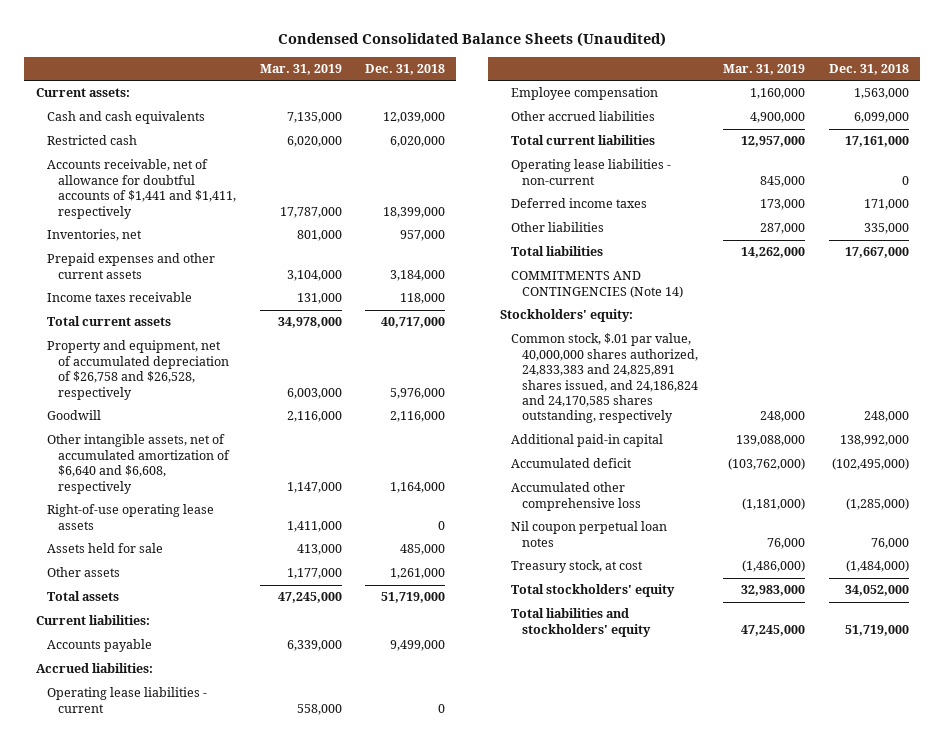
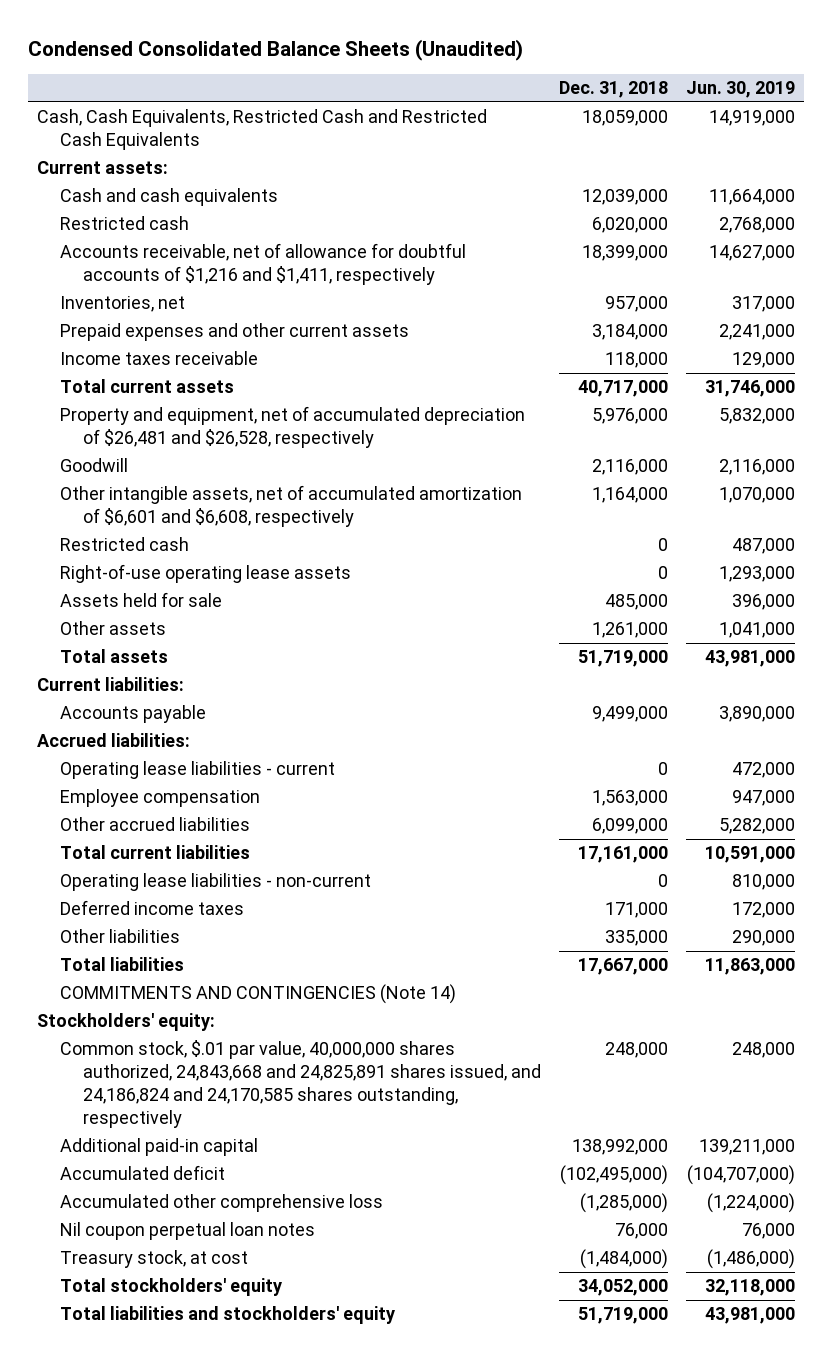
[259,64,342,76] Mar. 31, 2019 -> none
none -> [686,81,796,99] Jun. 30, 2019
none -> [37,109,488,151] Cash, Cash Equivalents, Restricted Cash and Restricted Cash Equivalents
[47,159,237,219] Accounts receivable, net of allowance for doubtful accounts of $1,441 and $1,411, respectively -> [60,243,467,286] Accounts receivable, net of allowance for doubtful accounts of $1,216 and $1,411, respectively
[47,340,230,400] Property and equipment, net of accumulated depreciation of $26,758 and $26,528, respectively -> [60,406,526,449] Property and equipment, net of accumulated depreciation of $26,481 and $26,528, respectively
[47,434,231,494] Other intangible assets, net of accumulated amortization of $6,640 and $6,608, respectively -> [60,485,523,528] Other intangible assets, net of accumulated amortization of $6,601 and $6,608, respectively
none -> [60,537,190,552] Restricted cash
[511,333,699,424] Common stock, $.01 par value, 40,000,000 shares authorized, 24,833,383 and 24,825,891 shares issued, and 24,186,824 and 24,170,585 shares outstanding, respectively -> [60,1040,541,1129] Common stock, $.01 par value, 40,000,000 shares authorized, 24,843,668 and 24,825,891 shares issued, and 24,186,824 and 24,170,585 shares outstanding, respectively

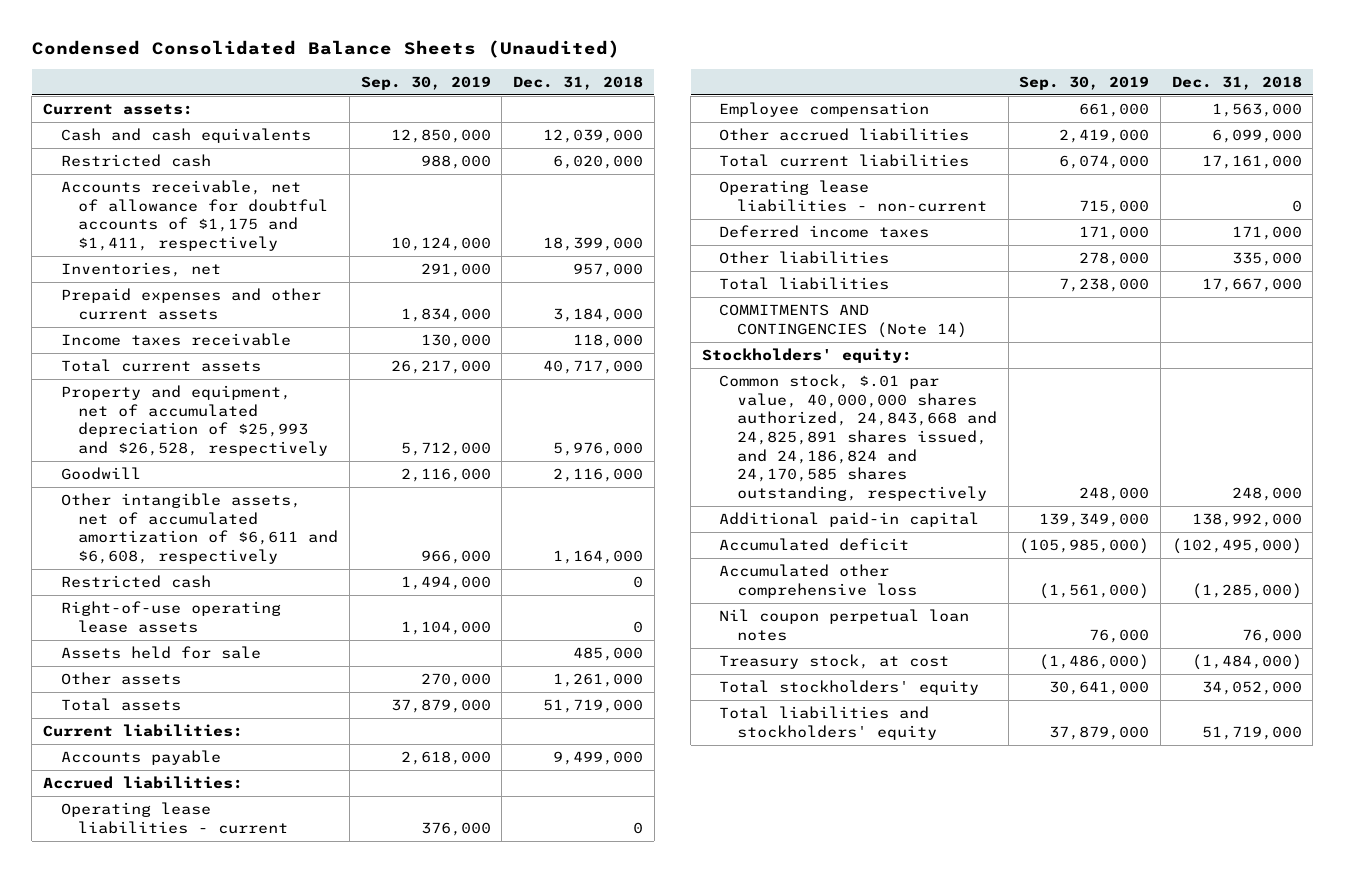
[686,81,796,99] Jun. 30, 2019 -> none
none -> [360,75,491,90] Sep. 30, 2019
[37,109,488,151] Cash, Cash Equivalents, Restricted Cash and Restricted Cash Equivalents -> none
[60,243,467,286] Accounts receivable, net of allowance for doubtful accounts of $1,216 and $1,411, respectively -> [60,180,329,251] Accounts receivable, net of allowance for doubtful accounts of $1,175 and $1,411, respectively
[60,406,526,449] Property and equipment, net of accumulated depreciation of $26,481 and $26,528, respectively -> [60,385,329,456] Property and equipment, net of accumulated depreciation of $25,993 and $26,528, respectively
[60,485,523,528] Other intangible assets, net of accumulated amortization of $6,601 and $6,608, respectively -> [60,493,339,564] Other intangible assets, net of accumulated amortization of $6,611 and $6,608, respectively

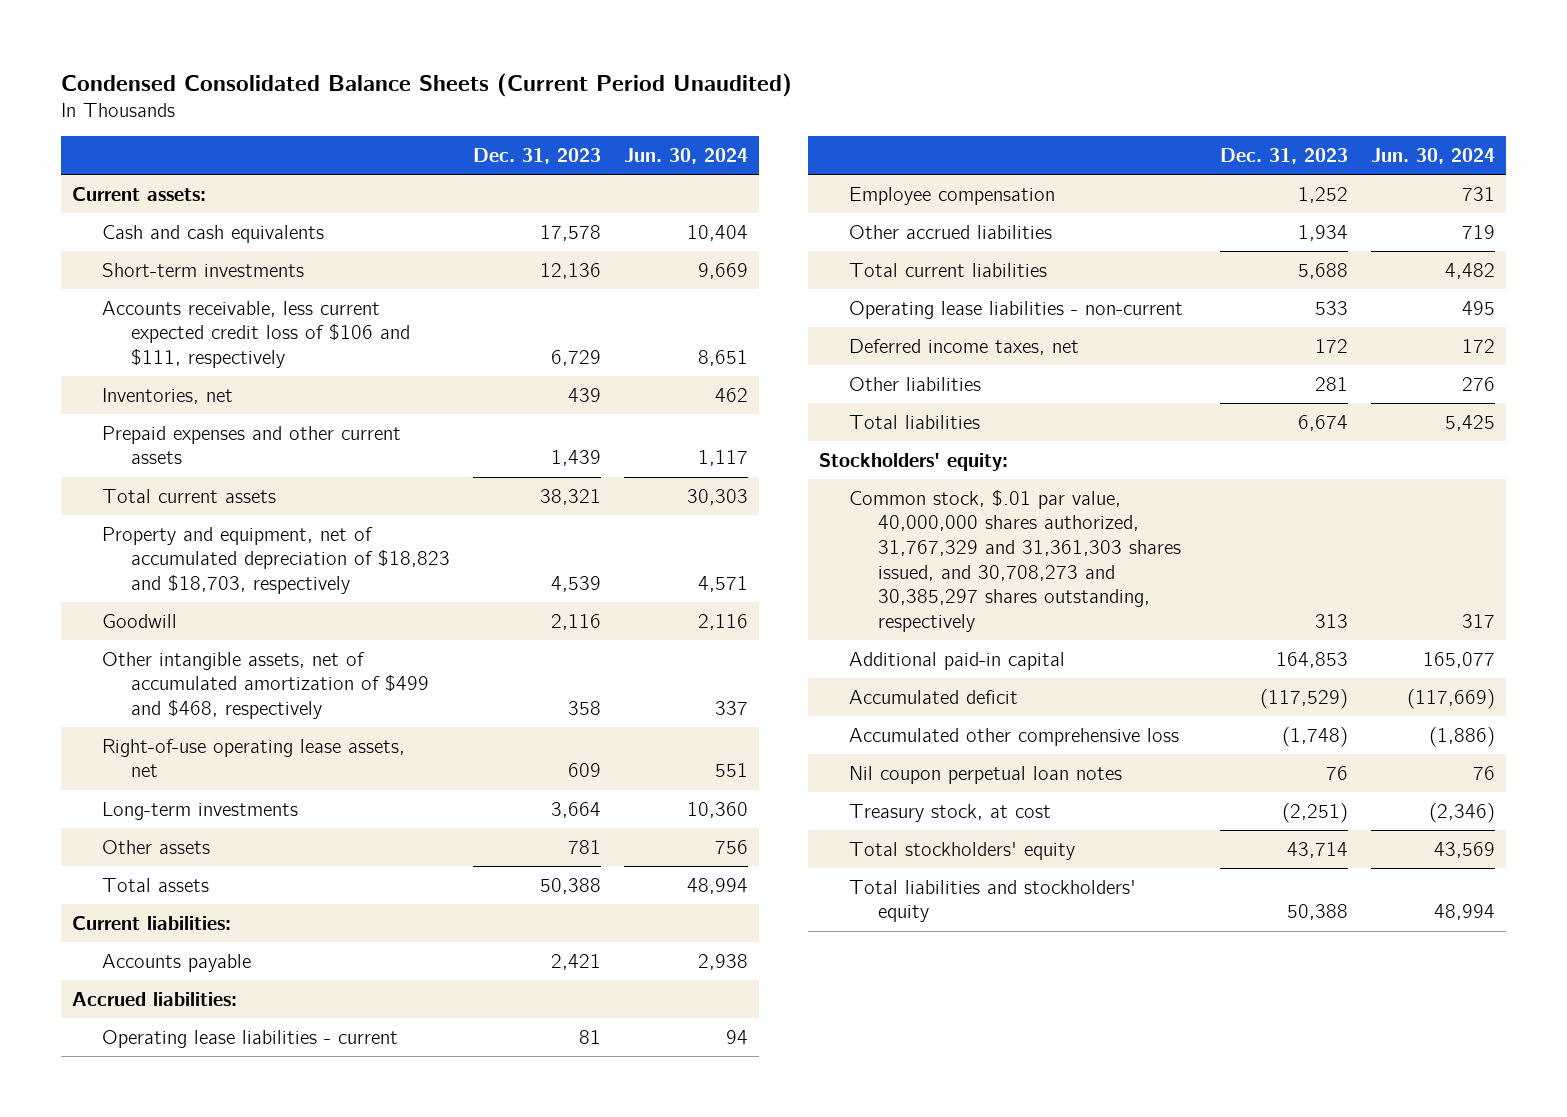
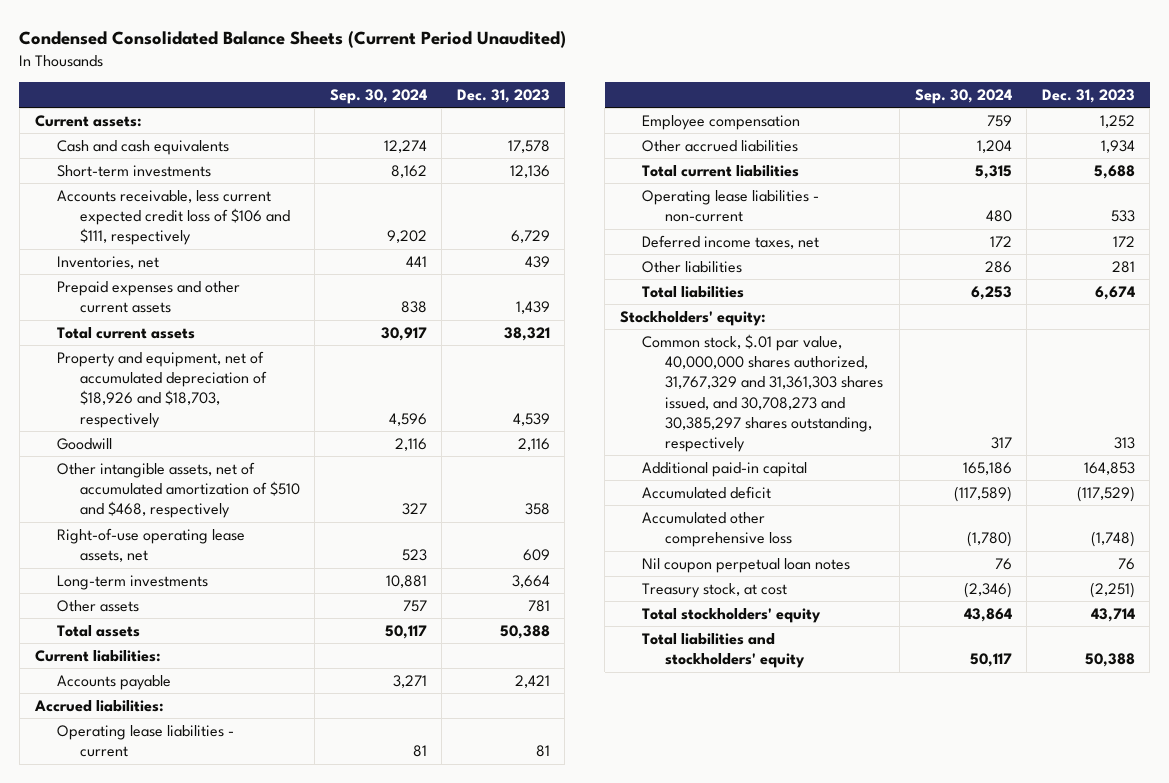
[623,147,748,164] Jun. 30, 2024 -> none
none -> [329,88,427,104] Sep. 30, 2024
[101,526,451,595] Property and equipment, net of accumulated depreciation of $18,823 and $18,703, respectively -> [57,350,267,428] Property and equipment, net of accumulated depreciation of $18,926 and $18,703, respectively
[101,651,430,720] Other intangible assets, net of accumulated amortization of $499 and $468, respectively -> [57,461,300,519] Other intangible assets, net of accumulated amortization of $510 and $468, respectively

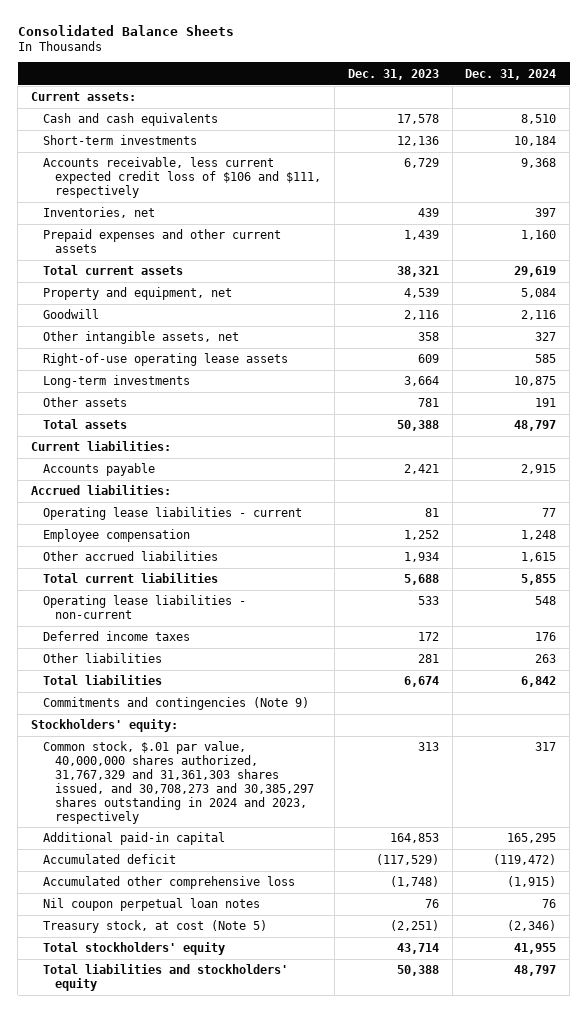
[19,31,567,49] Condensed Consolidated Balance Sheets (Current Period Unaudited) -> [17,24,234,36] Consolidated Balance Sheets
[329,88,427,104] Sep. 30, 2024 -> none
none -> [465,68,557,80] Dec. 31, 2024
[57,350,267,428] Property and equipment, net of accumulated depreciation of $18,926 and $18,703, respectively -> [43,287,233,301] Property and equipment, net
[57,461,300,519] Other intangible assets, net of accumulated amortization of $510 and $468, respectively -> [43,331,240,345] Other intangible assets, net
[57,527,246,563] Right-of-use operating lease assets, net -> [43,353,289,367] Right-of-use operating lease assets
[642,234,820,249] Deferred income taxes, net -> [43,631,191,642] Deferred income taxes
none -> [43,697,310,711] Commitments and contingencies (Note 9)
[642,333,883,452] Common stock, $.01 par value, 40,000,000 shares authorized, 31,767,329 and 31,361,303 shares issued, and 30,708,273 and 30,385,297 shares outstanding, respectively -> [43,741,315,824] Common stock, $.01 par value, 40,000,000 shares authorized, 31,767,329 and 31,361,303 shares issued, and 30,708,273 and 30,385,297 shares outstanding in 2024 and 2023, respectively
[642,582,788,598] Treasury stock, at cost -> [43,920,268,934] Treasury stock, at cost (Note 5)

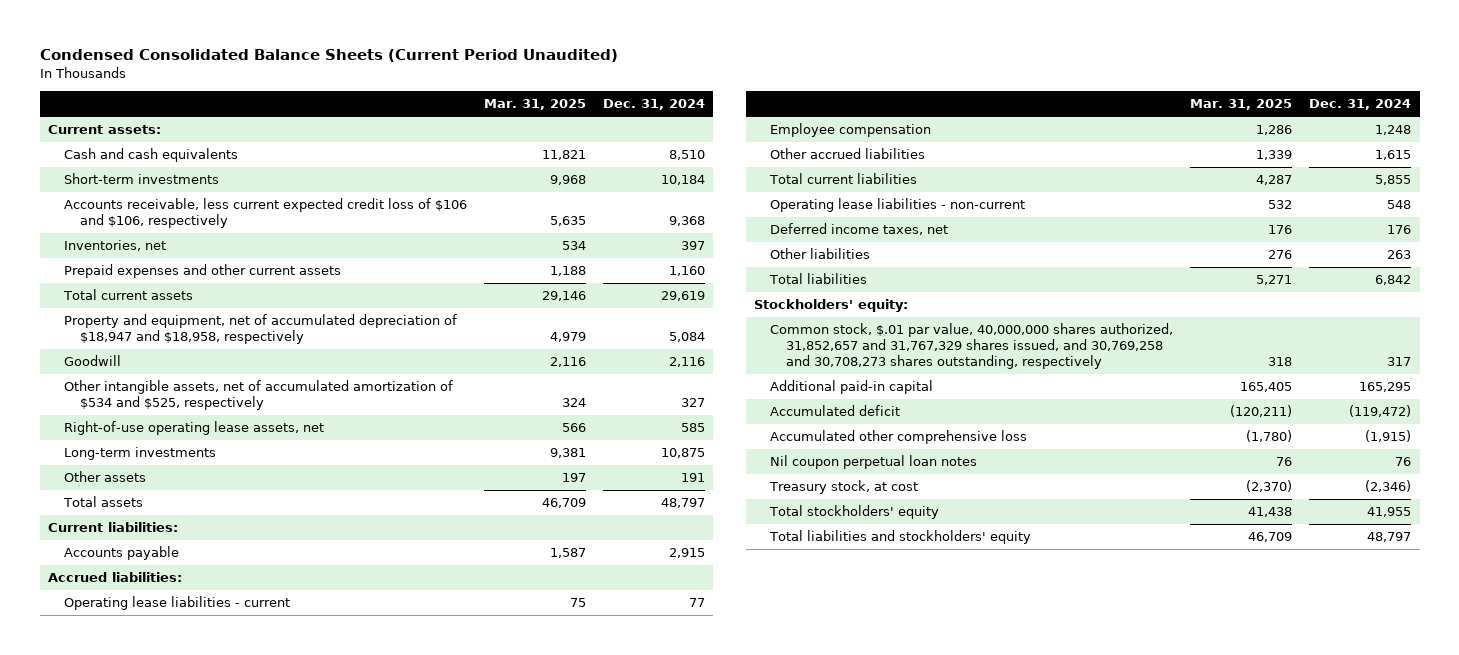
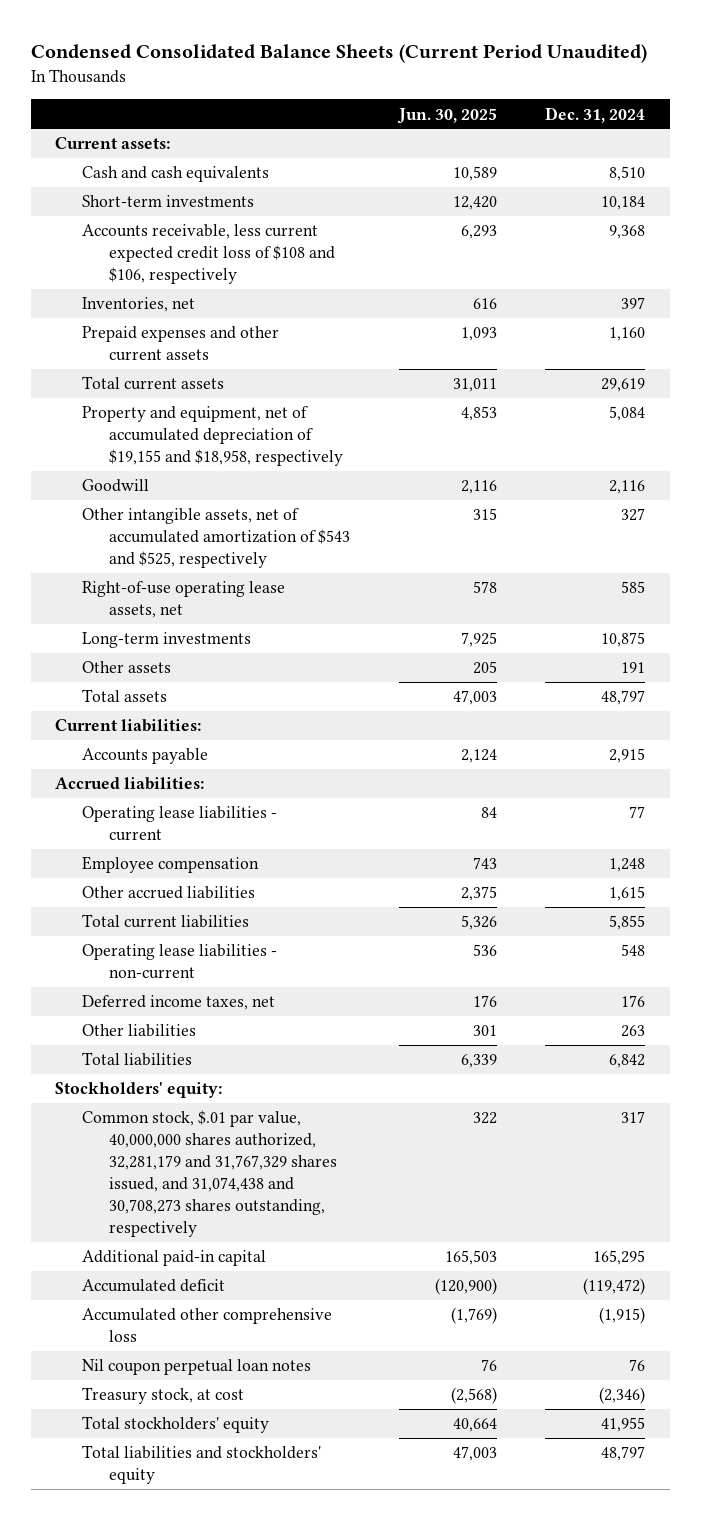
[484,99,587,111] Mar. 31, 2025 -> none
none -> [396,107,497,124] Jun. 30, 2025
[64,198,468,229] Accounts receivable, less current expected credit loss of $106 and $106, respectively -> [82,224,335,285] Accounts receivable, less current expected credit loss of $108 and $106, respectively
[64,314,458,345] Property and equipment, net of accumulated depreciation of $18,947 and $18,958, respectively -> [82,406,343,467] Property and equipment, net of accumulated depreciation of $19,155 and $18,958, respectively
[64,380,454,411] Other intangible assets, net of accumulated amortization of $534 and $525, respectively -> [82,508,350,569] Other intangible assets, net of accumulated amortization of $543 and $525, respectively
[770,323,1174,369] Common stock, $.01 par value, 40,000,000 shares authorized, 31,852,657 and 31,767,329 shares issued, and 30,769,258 and 30,708,273 shares outstanding, respectively -> [82,1110,337,1238] Common stock, $.01 par value, 40,000,000 shares authorized, 32,281,179 and 31,767,329 shares issued, and 31,074,438 and 30,708,273 shares outstanding, respectively

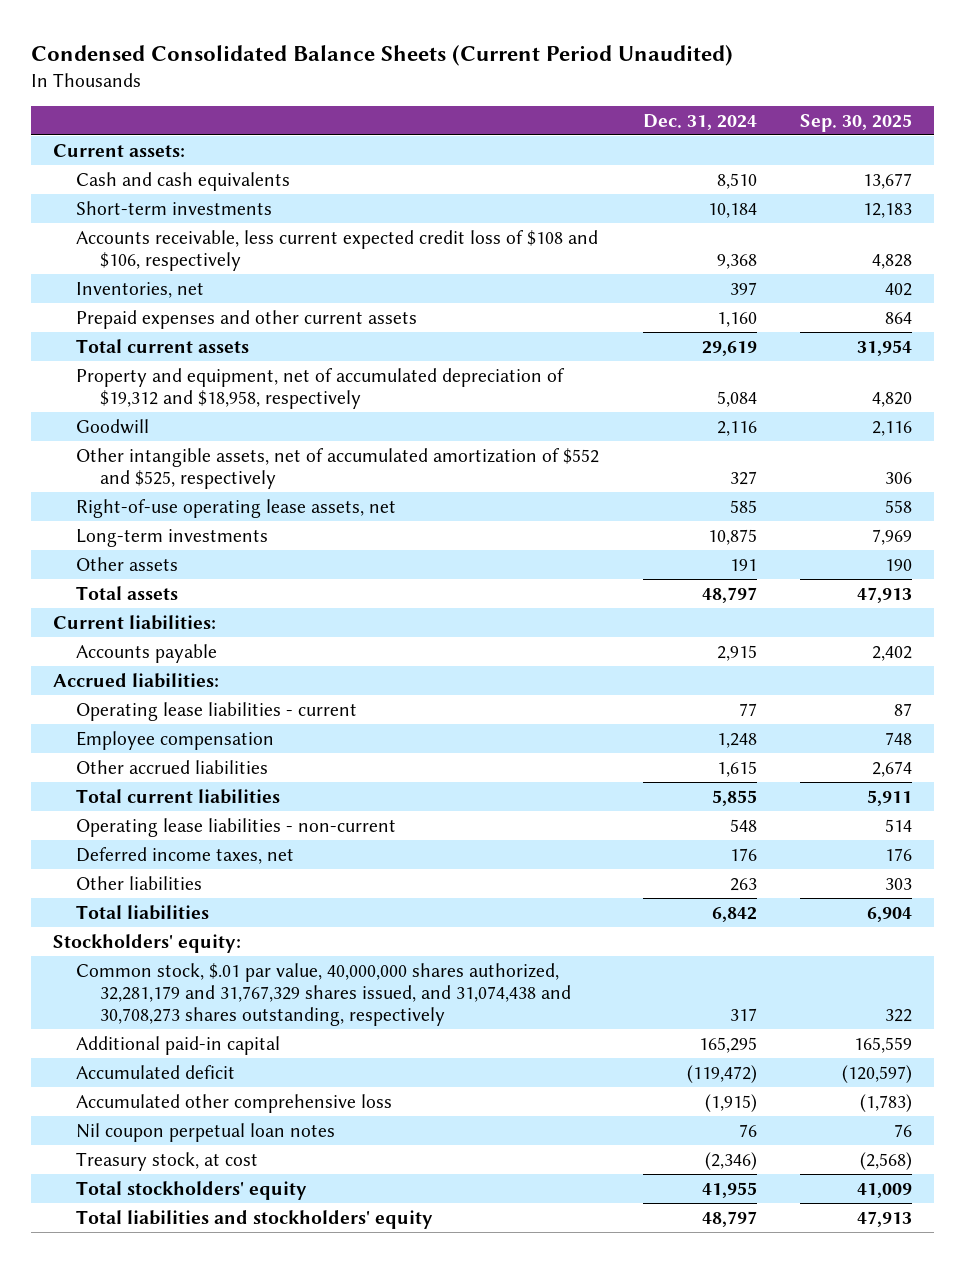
[396,107,497,124] Jun. 30, 2025 -> none
none -> [800,113,913,132] Sep. 30, 2025
[82,406,343,467] Property and equipment, net of accumulated depreciation of $19,155 and $18,958, respectively -> [76,367,566,409] Property and equipment, net of accumulated depreciation of $19,312 and $18,958, respectively
[82,508,350,569] Other intangible assets, net of accumulated amortization of $543 and $525, respectively -> [76,447,600,489] Other intangible assets, net of accumulated amortization of $552 and $525, respectively

